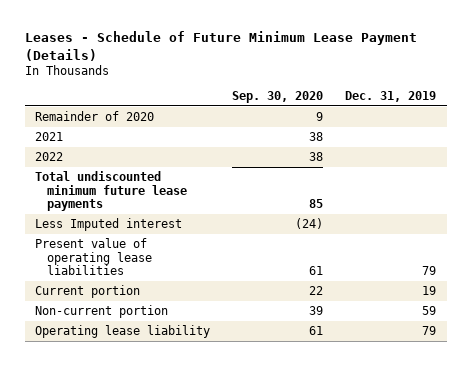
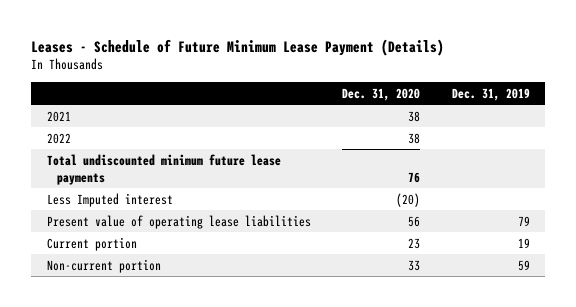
[232,91,324,104] Sep. 30, 2020 -> none
none -> [342,87,421,101] Dec. 31, 2020
[35,111,155,122] Remainder of 2020 -> none
[35,325,211,339] Operating lease liability -> none

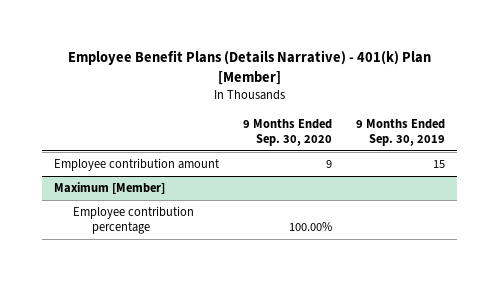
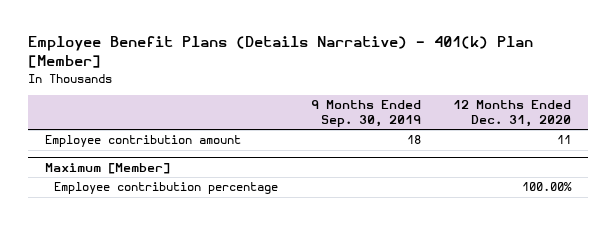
[243,119,333,147] 9 Months Ended Sep. 30, 2020 -> none
none -> [453,100,572,128] 12 Months Ended Dec. 31, 2020
[433,160,446,169] 15 -> [406,135,421,145] 18

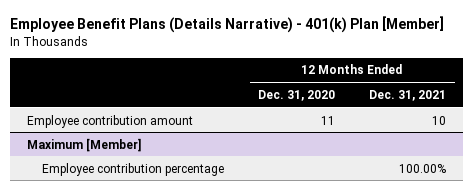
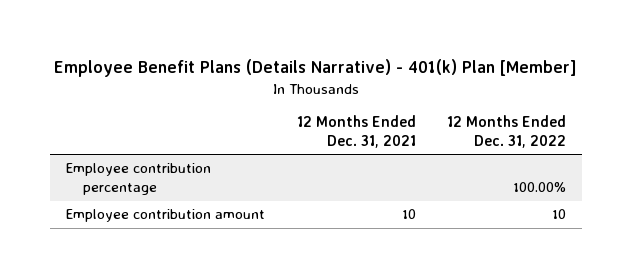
[258,89,336,101] Dec. 31, 2020 -> none
none -> [447,114,567,148] 12 Months Ended Dec. 31, 2022
none -> [65,163,211,196] Employee contribution percentage
[27,137,142,152] Maximum [Member] -> none
[42,162,225,176] Employee contribution percentage -> none

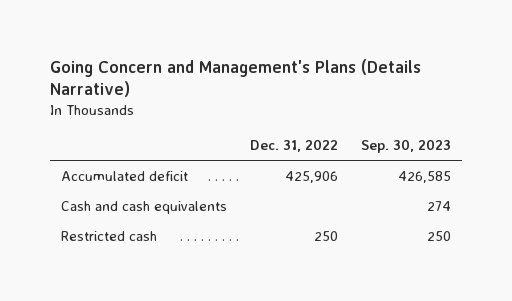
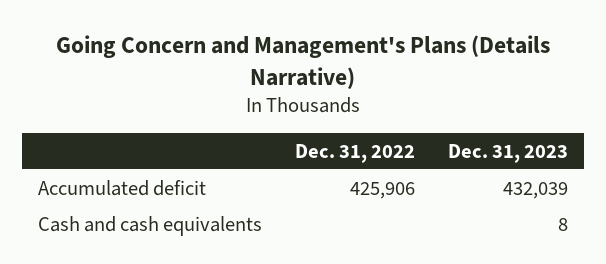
[360,138,451,153] Sep. 30, 2023 -> none
none -> [447,143,568,163] Dec. 31, 2023
[61,231,158,242] Restricted cash -> none

